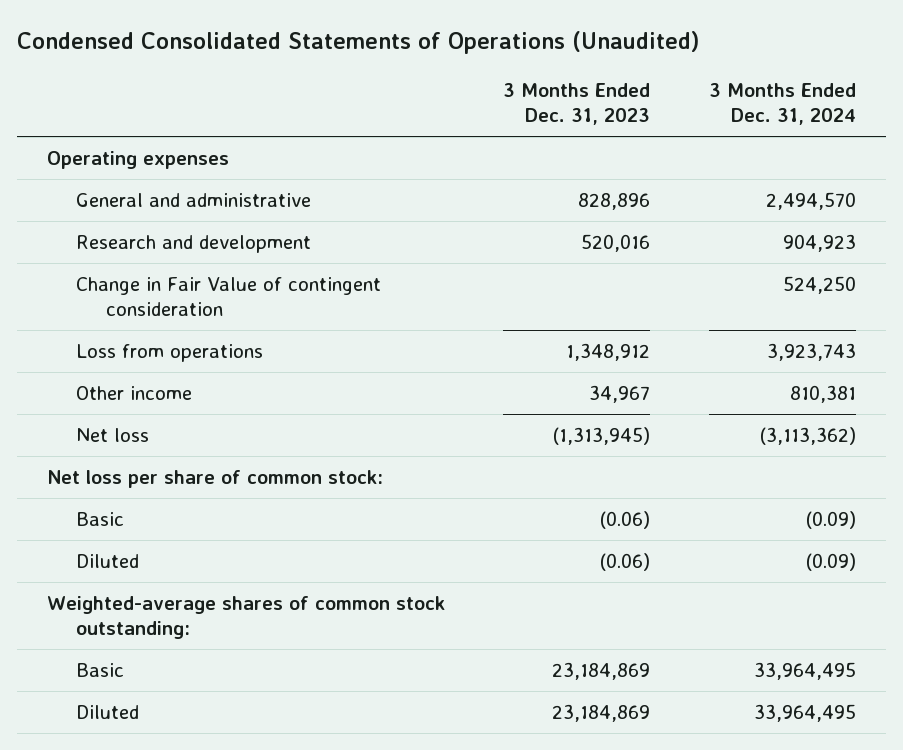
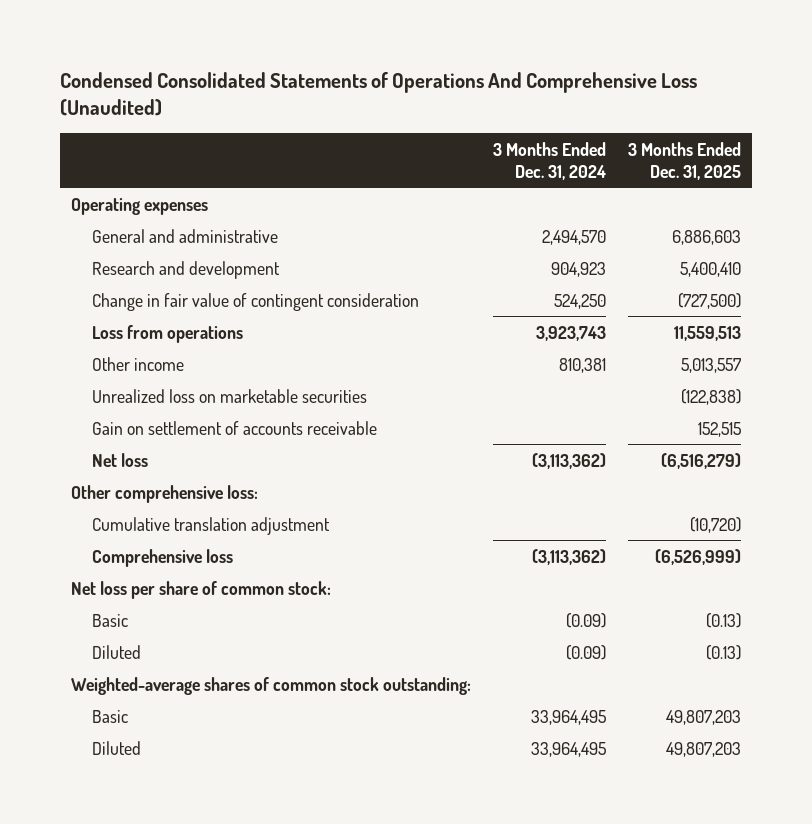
[17,30,700,54] Condensed Consolidated Statements of Operations (Unaudited) -> [60,71,698,117] Condensed Consolidated Statements of Operations And Comprehensive Loss (Unaudited)
[503,82,651,126] 3 Months Ended Dec. 31, 2023 -> none
none -> [627,141,741,180] 3 Months Ended Dec. 31, 2025
[76,276,382,317] Change in Fair Value of contingent consideration -> [91,292,419,311] Change in fair value of contingent consideration
none -> [91,388,367,403] Unrealized loss on marketable securities
none -> [91,420,377,435] Gain on settlement of accounts receivable
none -> [71,484,259,503] Other comprehensive loss:
none -> [91,516,330,535] Cumulative translation adjustment
none -> [91,548,233,567] Comprehensive loss

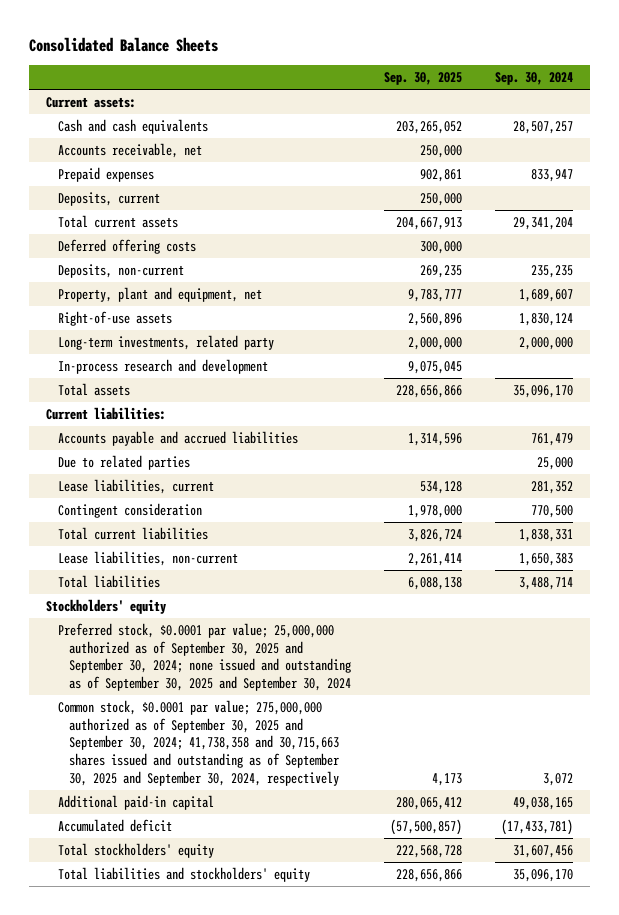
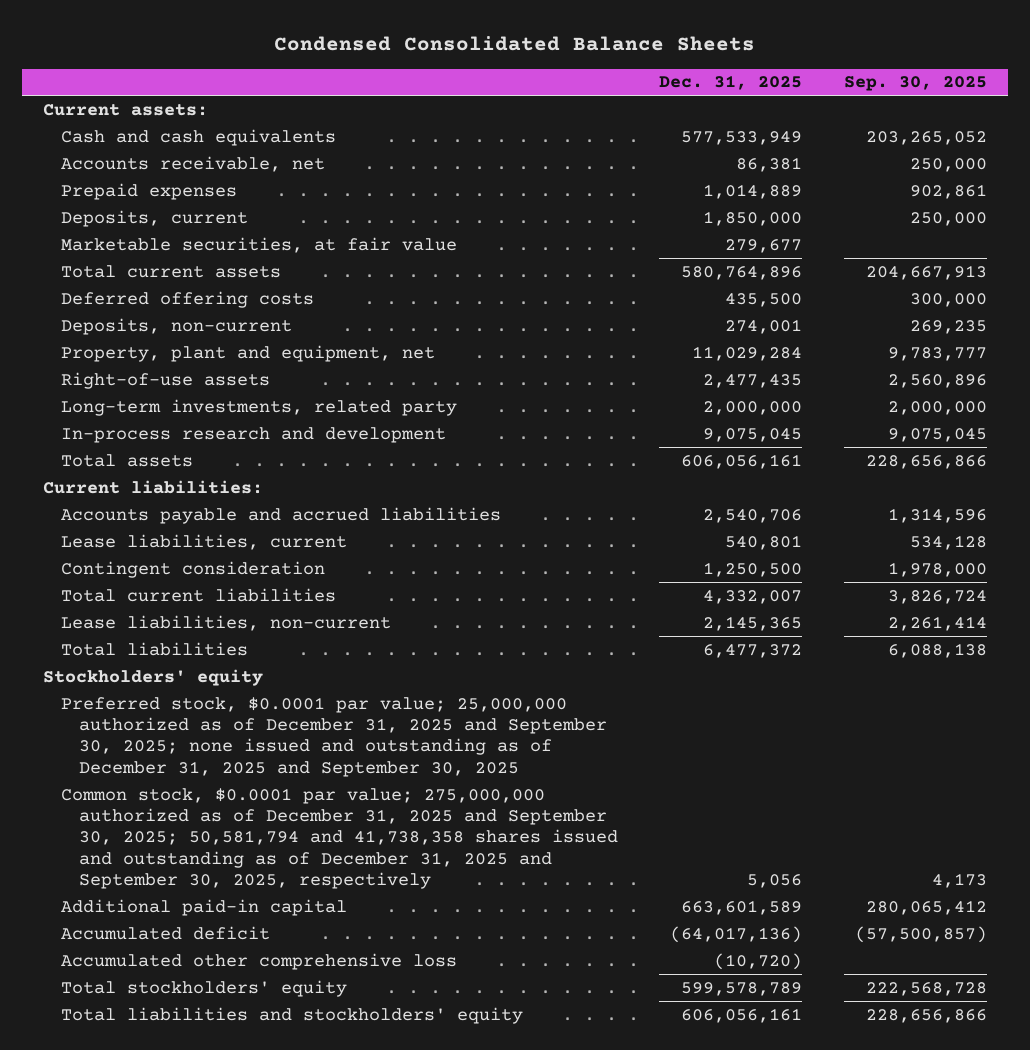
[29,37,219,53] Consolidated Balance Sheets -> [273,36,755,52] Condensed Consolidated Balance Sheets
[495,72,574,86] Sep. 30, 2024 -> none
none -> [659,75,803,91] Dec. 31, 2025
none -> [60,236,457,253] Marketable securities, at fair value
[57,454,190,470] Due to related parties -> none
[57,622,352,692] Preferred stock, $0.0001 par value; 25,000,000 authorized as of September 30, 2025 and September 30, 2024; none issued and outstanding as of September 30, 2025 and September 30, 2024 -> [60,696,607,777] Preferred stock, $0.0001 par value; 25,000,000 authorized as of December 31, 2025 and September 30, 2025; none issued and outstanding as of December 31, 2025 and September 30, 2025
[57,699,340,786] Common stock, $0.0001 par value; 275,000,000 authorized as of September 30, 2025 and September 30, 2024; 41,738,358 and 30,715,663 shares issued and outstanding as of September 30, 2025 and September 30, 2024, respectively -> [60,787,618,889] Common stock, $0.0001 par value; 275,000,000 authorized as of December 31, 2025 and September 30, 2025; 50,581,794 and 41,738,358 shares issued and outstanding as of December 31, 2025 and September 30, 2025, respectively
none -> [60,952,457,970] Accumulated other comprehensive loss

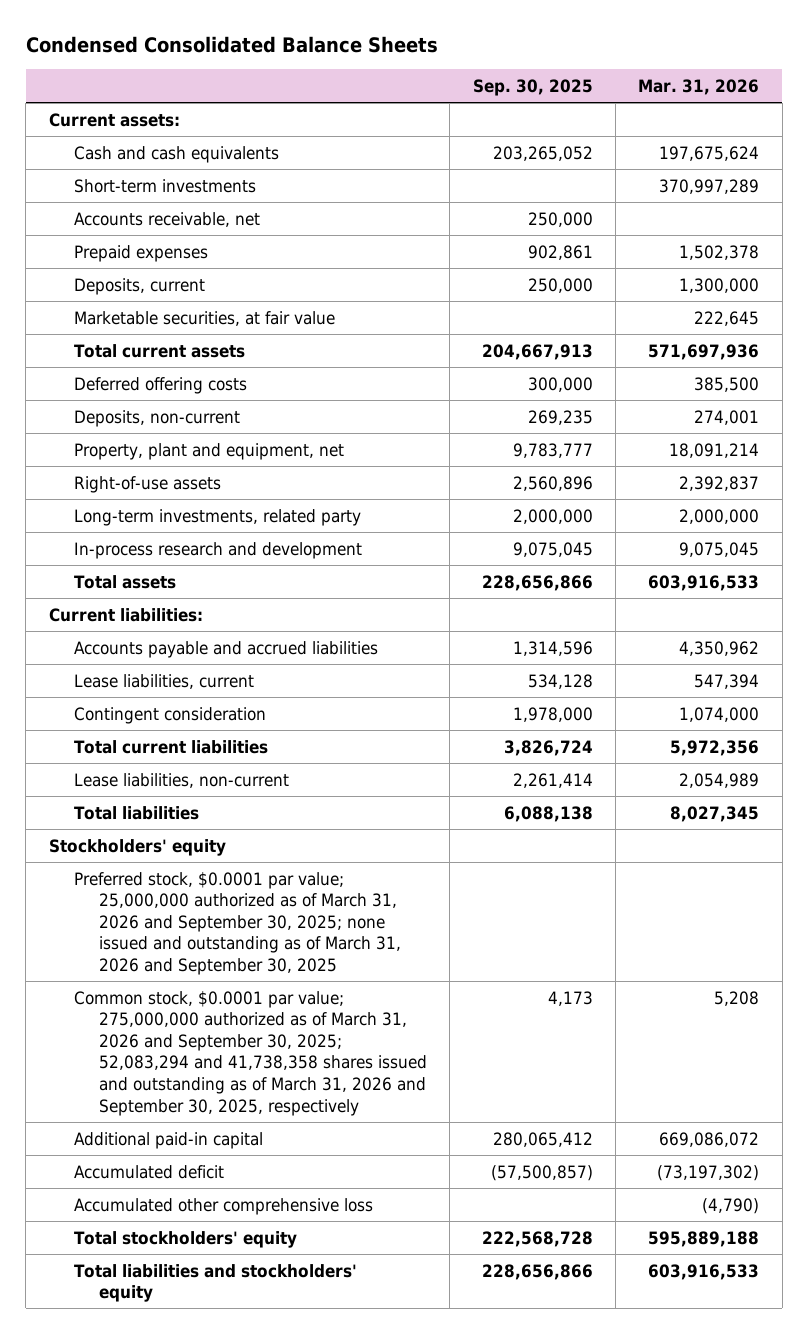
[659,75,803,91] Dec. 31, 2025 -> none
none -> [638,79,760,96] Mar. 31, 2026
none -> [73,178,256,193] Short-term investments
[60,696,607,777] Preferred stock, $0.0001 par value; 25,000,000 authorized as of December 31, 2025 and September 30, 2025; none issued and outstanding as of December 31, 2025 and September 30, 2025 -> [73,871,402,976] Preferred stock, $0.0001 par value; 25,000,000 authorized as of March 31, 2026 and September 30, 2025; none issued and outstanding as of March 31, 2026 and September 30, 2025
[60,787,618,889] Common stock, $0.0001 par value; 275,000,000 authorized as of December 31, 2025 and September 30, 2025; 50,581,794 and 41,738,358 shares issued and outstanding as of December 31, 2025 and September 30, 2025, respectively -> [73,990,428,1116] Common stock, $0.0001 par value; 275,000,000 authorized as of March 31, 2026 and September 30, 2025; 52,083,294 and 41,738,358 shares issued and outstanding as of March 31, 2026 and September 30, 2025, respectively

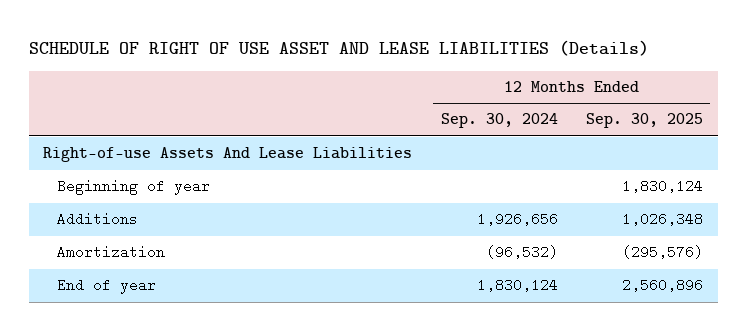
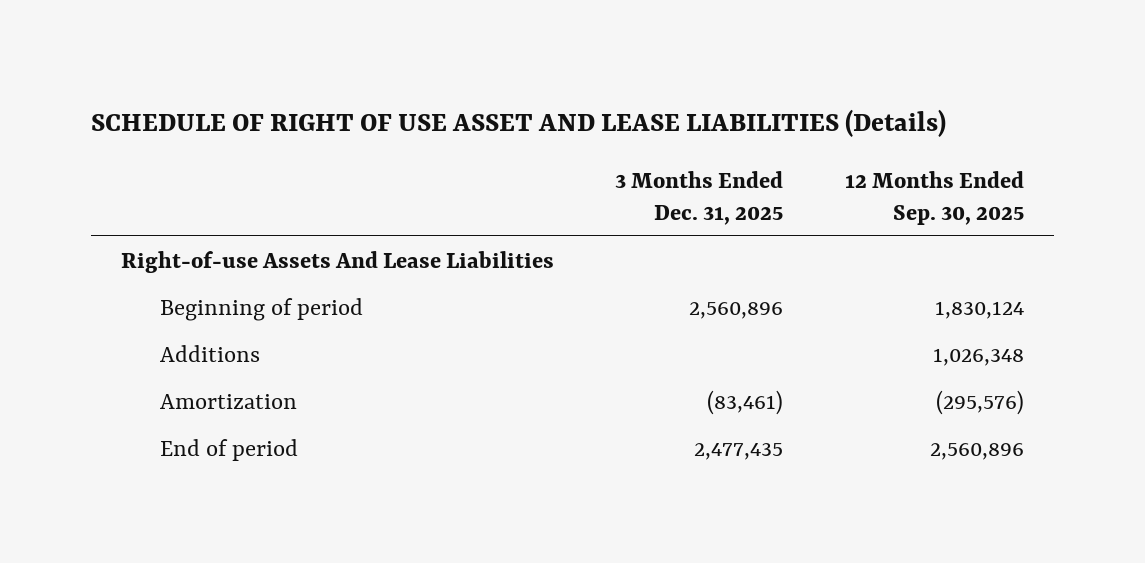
[440,113,558,129] Sep. 30, 2024 -> none
none -> [615,170,784,225] 3 Months Ended Dec. 31, 2025
[57,179,211,196] Beginning of year -> [159,297,363,321] Beginning of period
[57,278,157,295] End of year -> [159,438,298,461] End of period

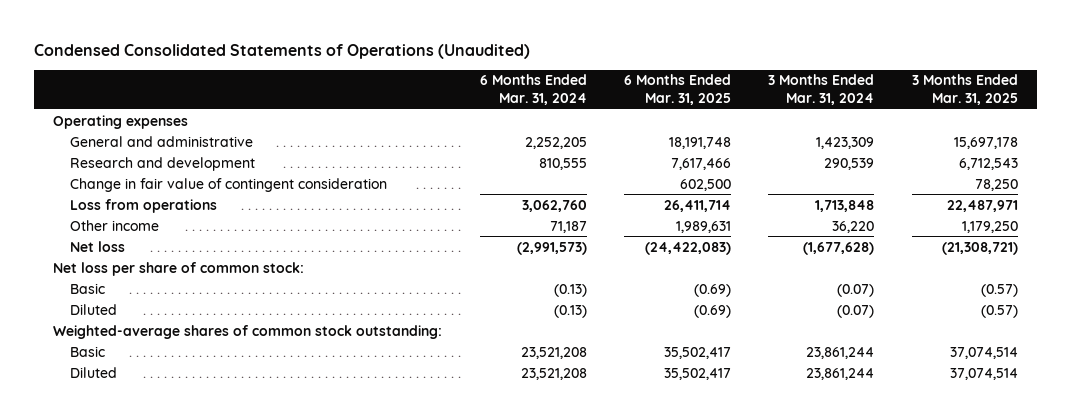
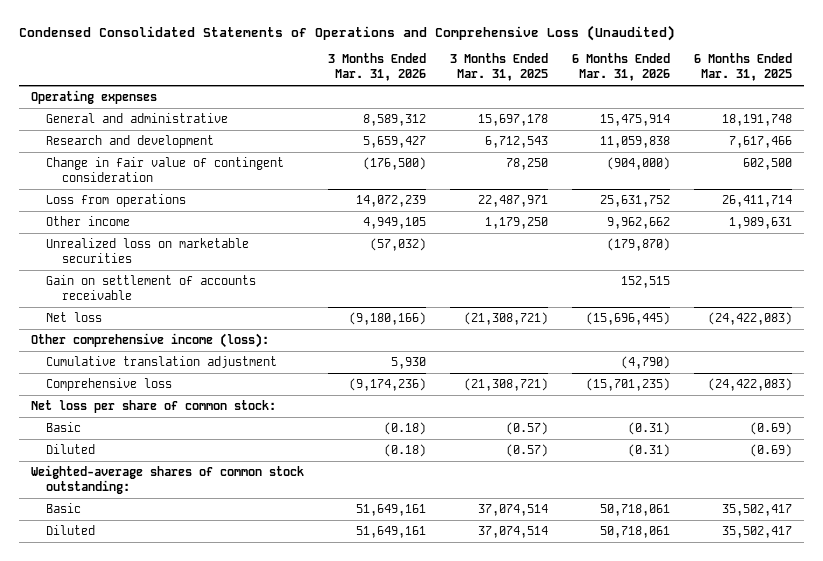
[34,43,531,59] Condensed Consolidated Statements of Operations (Unaudited) -> [18,24,675,41] Condensed Consolidated Statements of Operations and Comprehensive Loss (Unaudited)
[479,74,587,105] 6 Months Ended Mar. 31, 2024 -> none
[768,74,875,105] 3 Months Ended Mar. 31, 2024 -> none
none -> [327,53,426,81] 3 Months Ended Mar. 31, 2026
none -> [572,53,671,81] 6 Months Ended Mar. 31, 2026
none -> [46,238,250,263] Unrealized loss on marketable securities
none -> [46,275,257,300] Gain on settlement of accounts receivable
none -> [30,333,269,349] Other comprehensive income (loss):
none -> [46,356,278,369] Cumulative translation adjustment
none -> [46,378,173,392] Comprehensive loss

